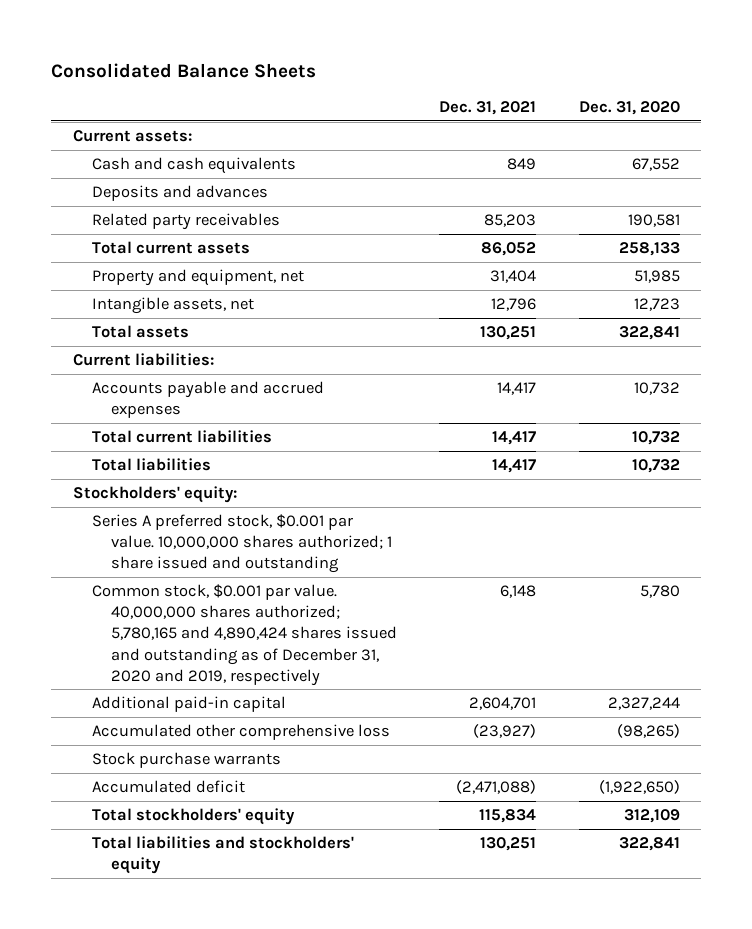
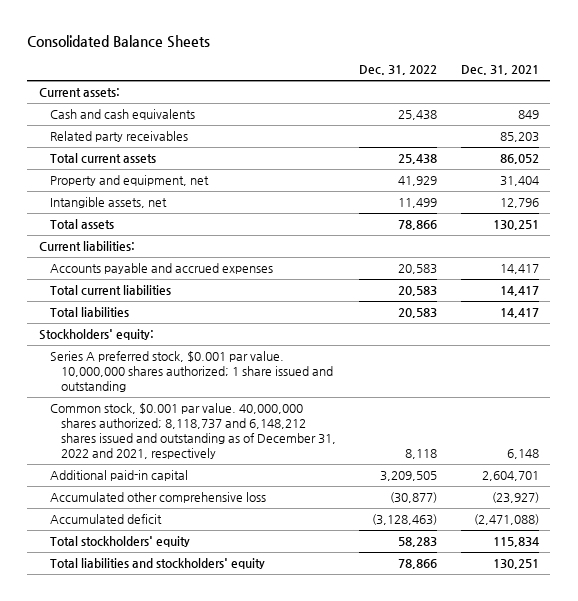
[578,101,680,116] Dec. 31, 2020 -> none
none -> [359,65,438,76] Dec. 31, 2022
[91,184,268,201] Deposits and advances -> none
[91,583,397,686] Common stock, $0.001 par value. 40,000,000 shares authorized; 5,780,165 and 4,890,424 shares issued and outstanding as of December 31, 2020 and 2019, respectively -> [49,403,336,460] Common stock, $0.001 par value. 40,000,000 shares authorized; 8,118,737 and 6,148,212 shares issued and outstanding as of December 31, 2022 and 2021, respectively
[91,751,281,768] Stock purchase warrants -> none

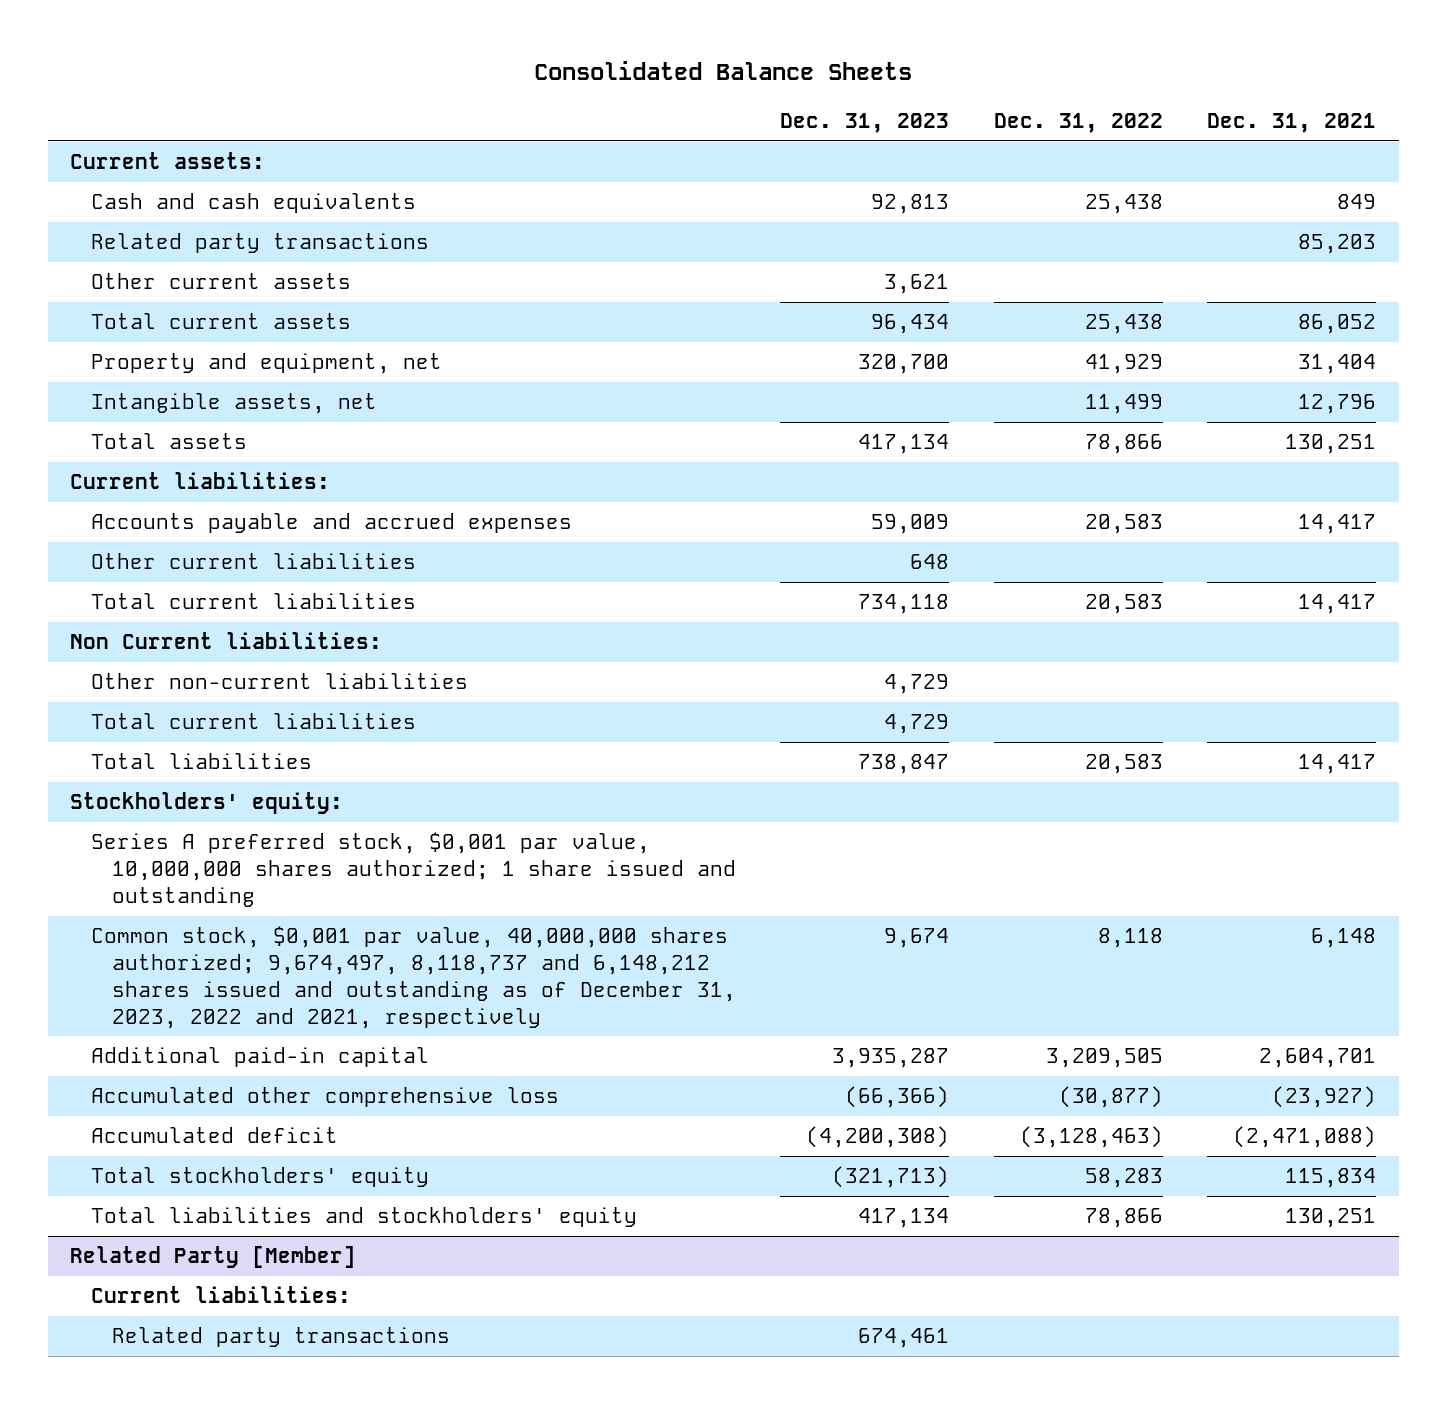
none -> [780,112,950,133] Dec. 31, 2023
[49,131,188,143] Related party receivables -> [90,233,429,254] Related party transactions
none -> [90,273,351,290] Other current assets
none -> [90,553,416,570] Other current liabilities
none -> [69,632,382,650] Non Current liabilities:
none -> [90,673,468,690] Other non-current liabilities
none -> [90,713,416,730] Total current liabilities
[49,351,333,393] Series A preferred stock, $0.001 par value. 10,000,000 shares authorized; 1 share issued and outstanding -> [90,832,736,907] Series A preferred stock, $0,001 par value, 10,000,000 shares authorized; 1 share issued and outstanding
[49,403,336,460] Common stock, $0.001 par value. 40,000,000 shares authorized; 8,118,737 and 6,148,212 shares issued and outstanding as of December 31, 2022 and 2021, respectively -> [90,926,736,1029] Common stock, $0,001 par value, 40,000,000 shares authorized; 9,674,497, 8,118,737 and 6,148,212 shares issued and outstanding as of December 31, 2023, 2022 and 2021, respectively
none -> [69,1246,356,1269] Related Party [Member]
none -> [90,1286,351,1304] Current liabilities:
none -> [111,1327,450,1348] Related party transactions

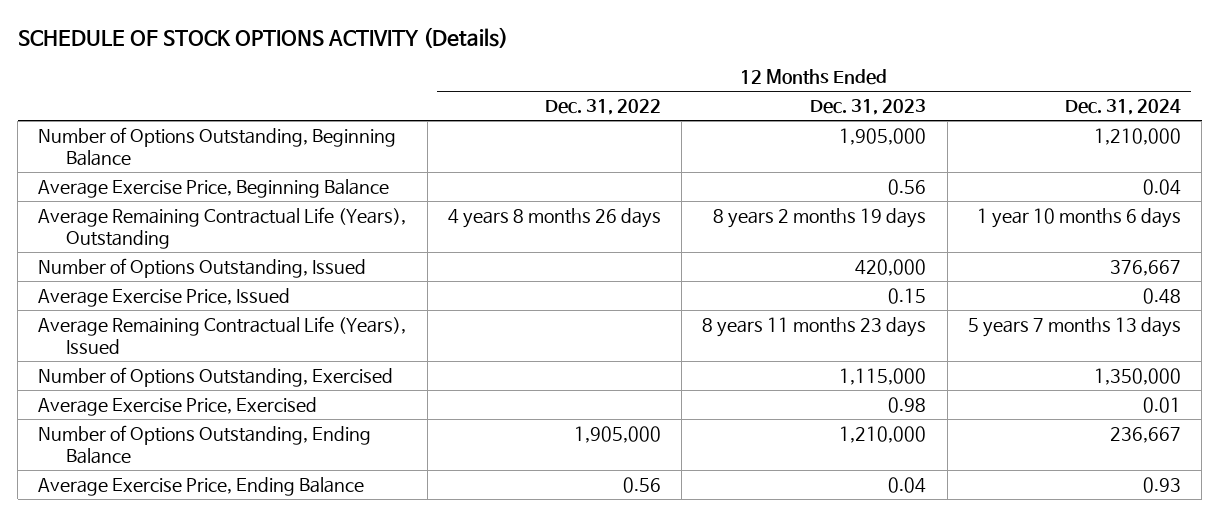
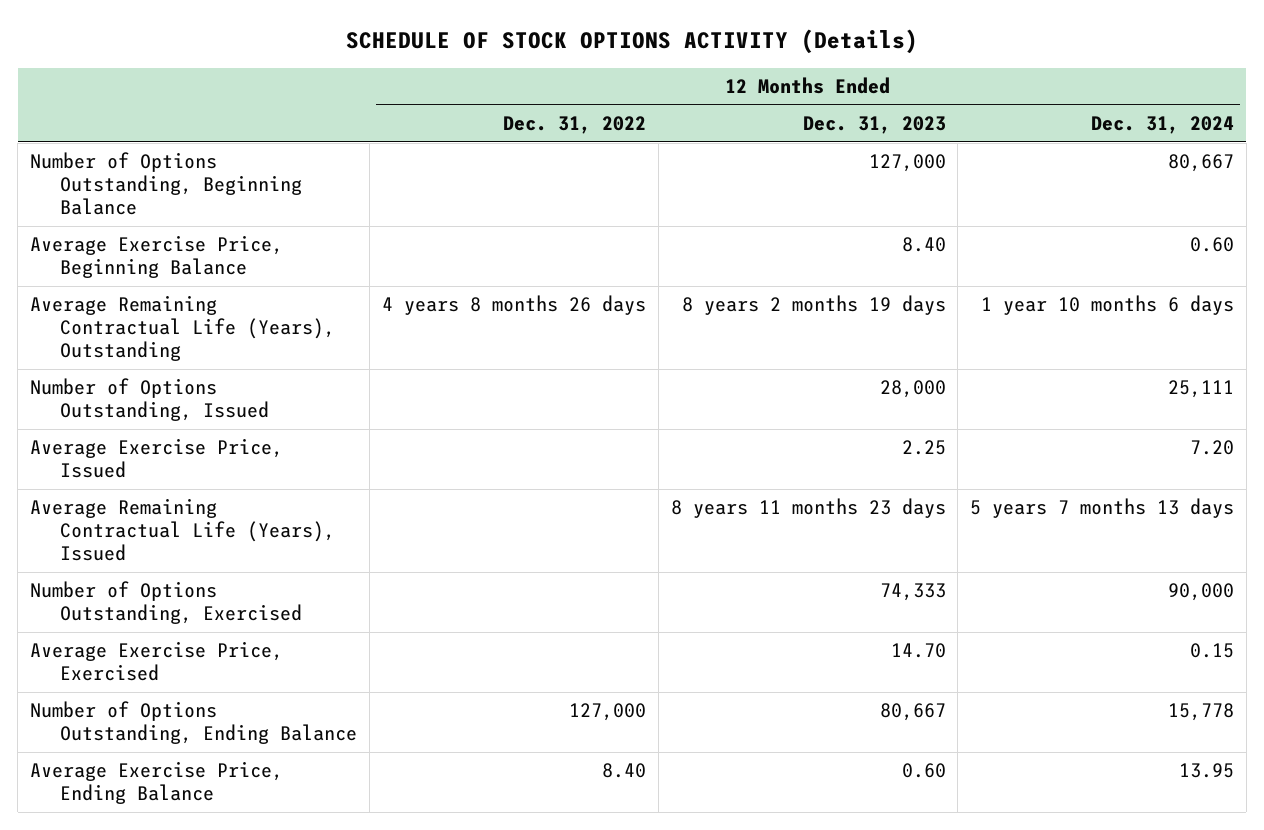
[839,127,927,145] 1,905,000 -> [868,154,946,173] 127,000
[1093,127,1181,145] 1,210,000 -> [1168,154,1235,173] 80,667
[888,178,927,195] 0.56 -> [901,237,946,253] 8.40
[1142,178,1181,195] 0.04 -> [1190,237,1235,253] 0.60
[855,258,927,276] 420,000 -> [879,380,946,399] 28,000
[1109,259,1181,276] 376,667 -> [1168,380,1235,399] 25,111
[888,287,927,304] 0.15 -> [901,440,946,456] 2.25
[1142,287,1181,304] 0.48 -> [1190,440,1235,456] 7.20
[839,367,927,385] 1,115,000 -> [879,583,946,602] 74,333
[1093,367,1181,385] 1,350,000 -> [1168,583,1235,602] 90,000
[888,396,927,413] 0.98 -> [890,643,946,659] 14.70
[1142,396,1181,413] 0.01 -> [1190,643,1235,659] 0.15
[573,425,661,443] 1,905,000 -> [568,703,646,722] 127,000
[839,425,927,443] 1,210,000 -> [879,703,946,722] 80,667
[1109,426,1181,443] 236,667 -> [1168,703,1235,722] 15,778
[622,476,661,493] 0.56 -> [601,763,646,779] 8.40
[888,476,927,493] 0.04 -> [901,763,946,779] 0.60
[1142,476,1181,493] 0.93 -> [1179,763,1235,779] 13.95

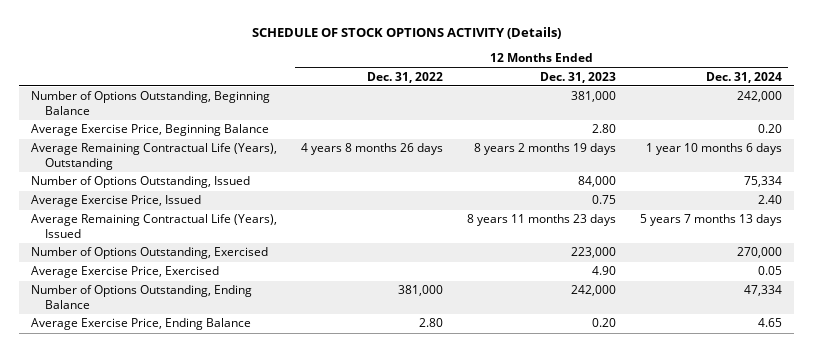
[868,154,946,173] 127,000 -> [571,91,617,103] 381,000
[1168,154,1235,173] 80,667 -> [736,91,782,103] 242,000
[901,237,946,253] 8.40 -> [592,124,617,134] 2.80
[1190,237,1235,253] 0.60 -> [757,124,782,134] 0.20
[879,380,946,399] 28,000 -> [578,176,617,188] 84,000
[1168,380,1235,399] 25,111 -> [743,176,782,188] 75,334
[901,440,946,456] 2.25 -> [592,195,617,205] 0.75
[1190,440,1235,456] 7.20 -> [757,195,782,205] 2.40
[879,583,946,602] 74,333 -> [571,247,617,259] 223,000
[1168,583,1235,602] 90,000 -> [736,247,782,259] 270,000
[890,643,946,659] 14.70 -> [592,266,617,276] 4.90
[1190,643,1235,659] 0.15 -> [757,266,782,276] 0.05
[568,703,646,722] 127,000 -> [398,285,444,297] 381,000
[879,703,946,722] 80,667 -> [571,285,617,297] 242,000
[1168,703,1235,722] 15,778 -> [743,285,782,297] 47,334
[601,763,646,779] 8.40 -> [419,318,444,328] 2.80
[901,763,946,779] 0.60 -> [592,318,617,328] 0.20
[1179,763,1235,779] 13.95 -> [757,318,782,328] 4.65

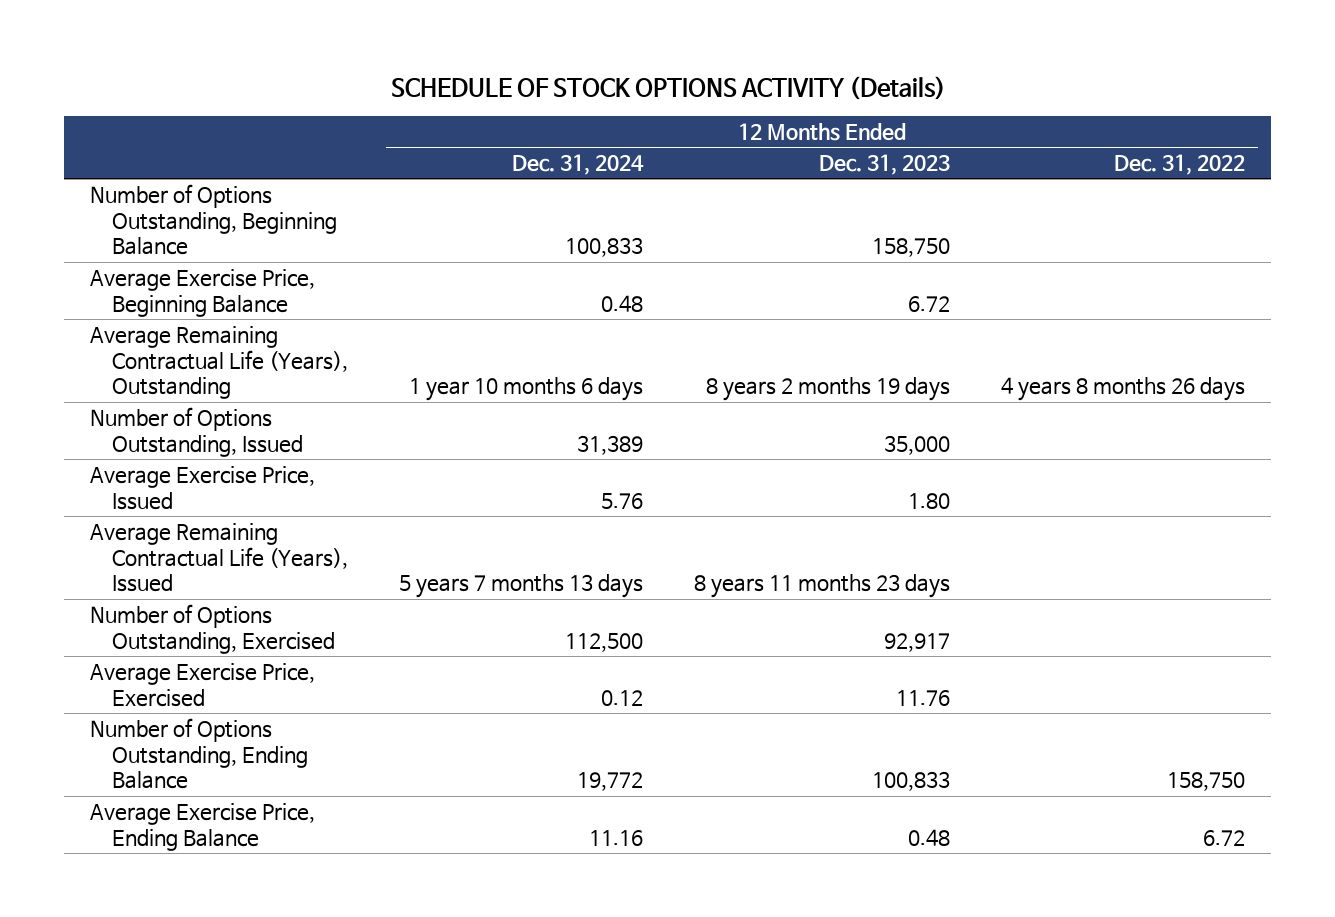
[571,91,617,103] 381,000 -> [872,238,951,258] 158,750
[736,91,782,103] 242,000 -> [565,237,644,258] 100,833
[592,124,617,134] 2.80 -> [908,295,951,312] 6.72
[757,124,782,134] 0.20 -> [601,294,644,312] 0.48
[578,176,617,188] 84,000 -> [884,434,951,455] 35,000
[743,176,782,188] 75,334 -> [577,434,644,455] 31,389
[592,195,617,205] 0.75 -> [908,492,951,509] 1.80
[757,195,782,205] 2.40 -> [601,492,644,509] 5.76
[571,247,617,259] 223,000 -> [884,632,951,652] 92,917
[736,247,782,259] 270,000 -> [565,632,644,652] 112,500
[592,266,617,276] 4.90 -> [896,689,951,706] 11.76
[757,266,782,276] 0.05 -> [601,689,644,706] 0.12
[398,285,444,297] 381,000 -> [1167,772,1246,792] 158,750
[571,285,617,297] 242,000 -> [872,771,951,792] 100,833
[743,285,782,297] 47,334 -> [577,772,644,792] 19,772
[419,318,444,328] 2.80 -> [1203,829,1246,846] 6.72
[592,318,617,328] 0.20 -> [908,828,951,846] 0.48
[757,318,782,328] 4.65 -> [589,829,644,846] 11.16

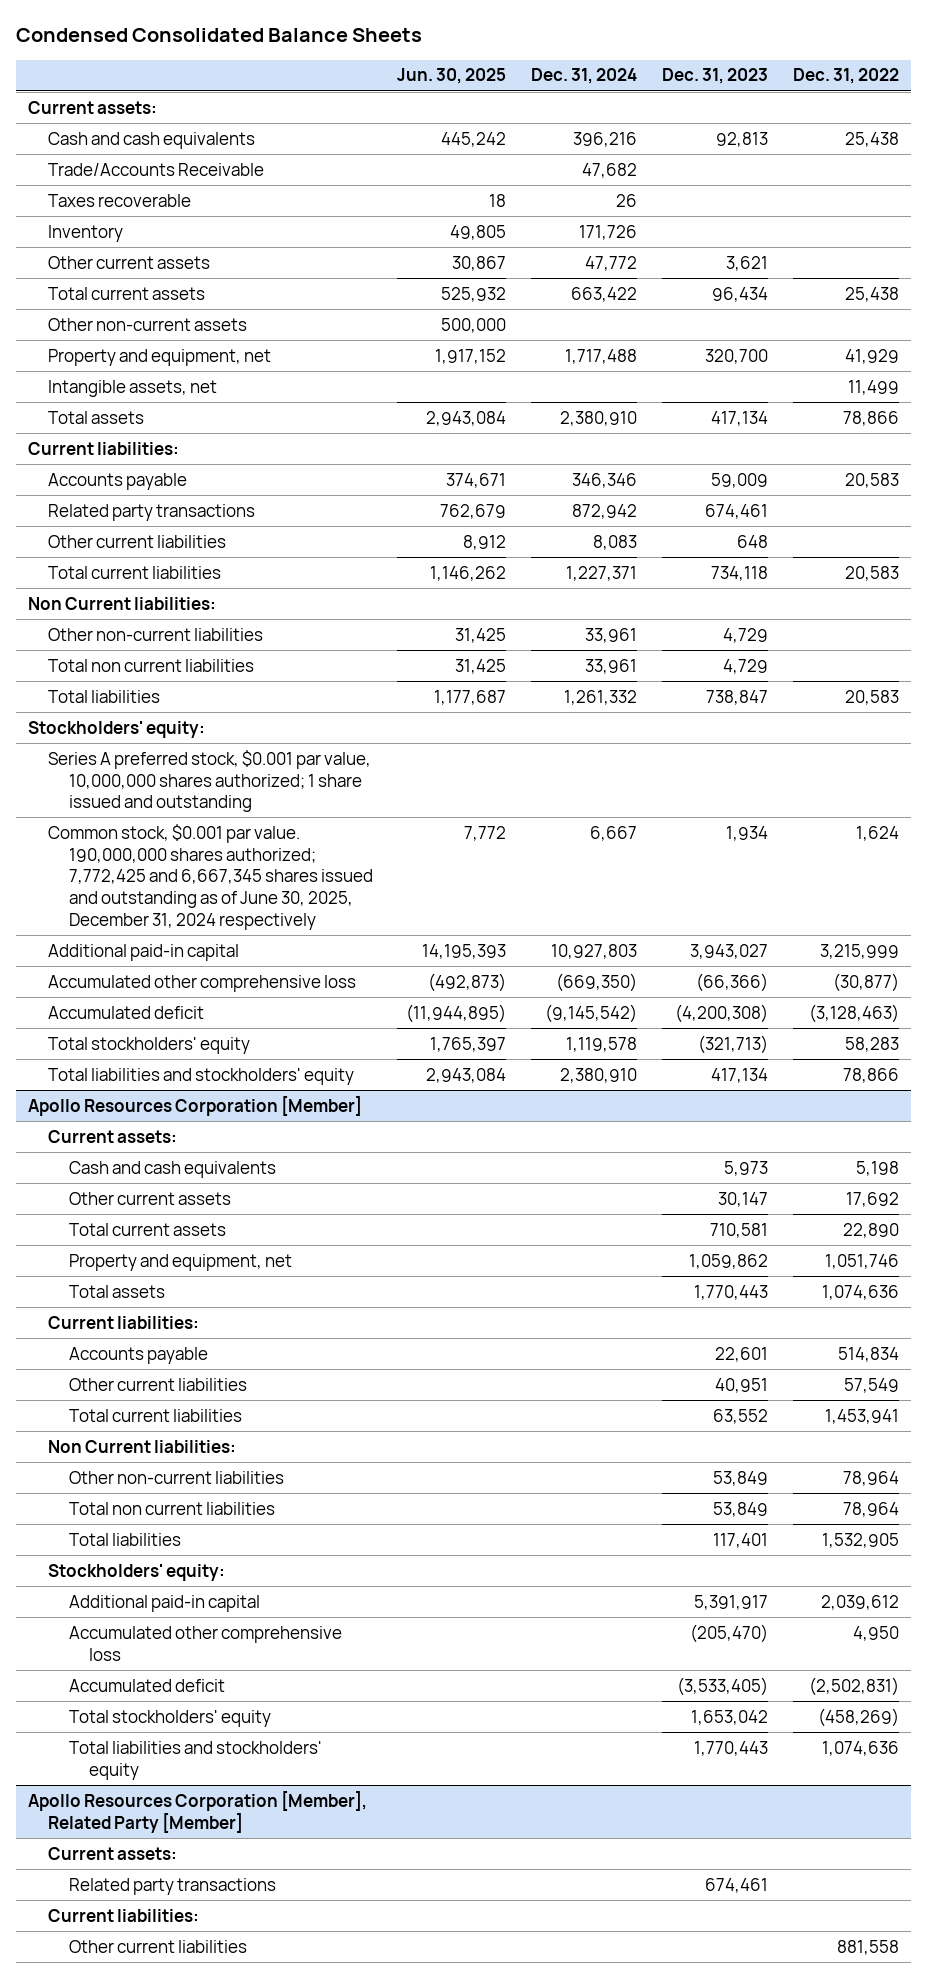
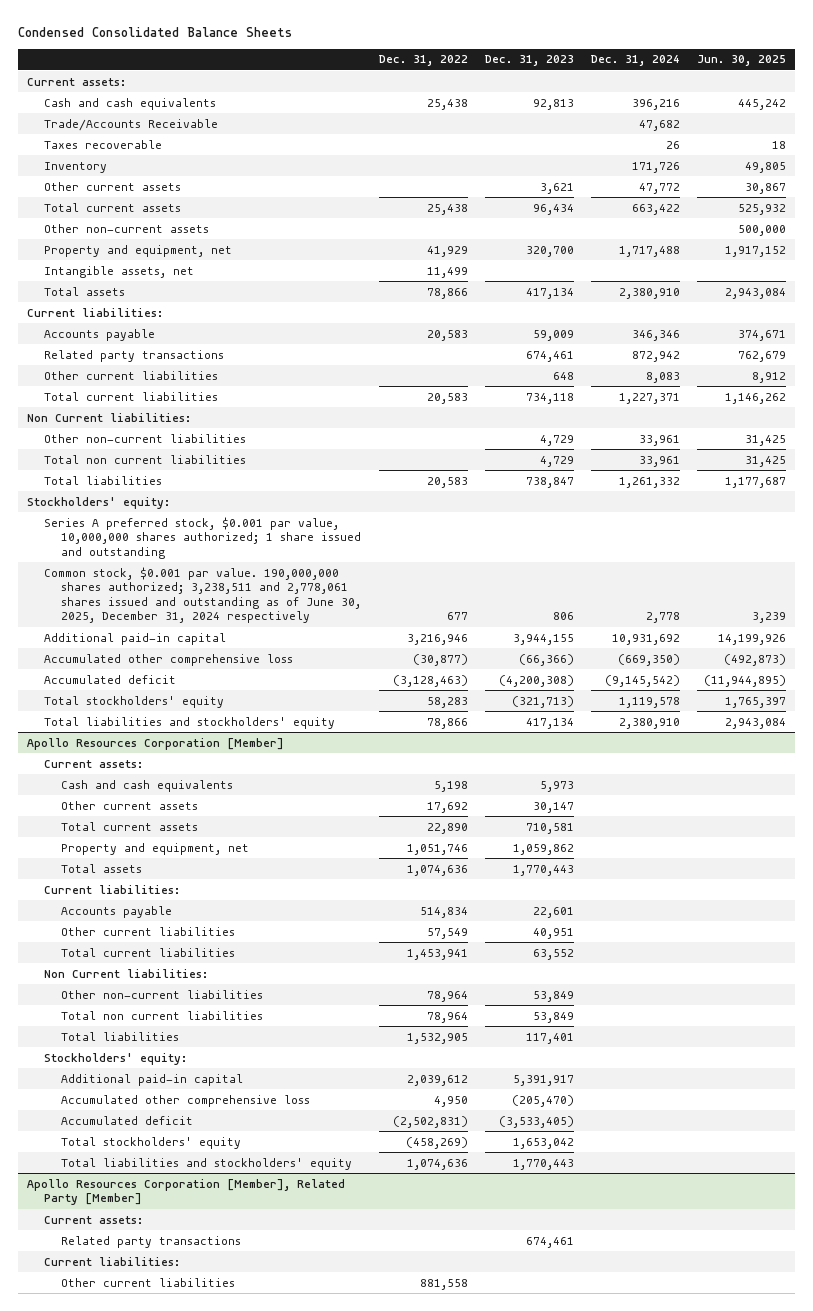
[48,823,373,930] Common stock, $0.001 par value. 190,000,000 shares authorized; 7,772,425 and 6,667,345 shares issued and outstanding as of June 30, 2025, December 31, 2024 respectively -> [44,566,362,624] Common stock, $0.001 par value. 190,000,000 shares authorized; 3,238,511 and 2,778,061 shares issued and outstanding as of June 30, 2025, December 31, 2024 respectively
[464,825,507,841] 7,772 -> [752,612,787,624] 3,239
[590,825,638,841] 6,667 -> [645,612,680,624] 2,778
[725,825,768,841] 1,934 -> [552,612,574,621] 806
[855,825,899,841] 1,624 -> [446,612,468,621] 677
[422,943,507,959] 14,195,393 -> [718,633,787,645] 14,199,926
[551,943,638,959] 10,927,803 -> [611,633,680,645] 10,931,692
[689,943,768,959] 3,943,027 -> [512,633,574,645] 3,944,155
[819,943,899,959] 3,215,999 -> [406,633,468,645] 3,216,946

